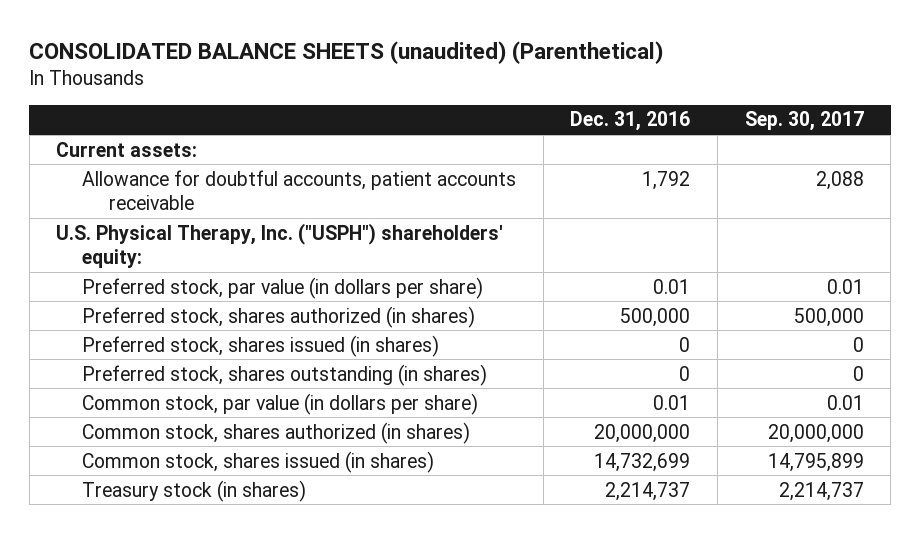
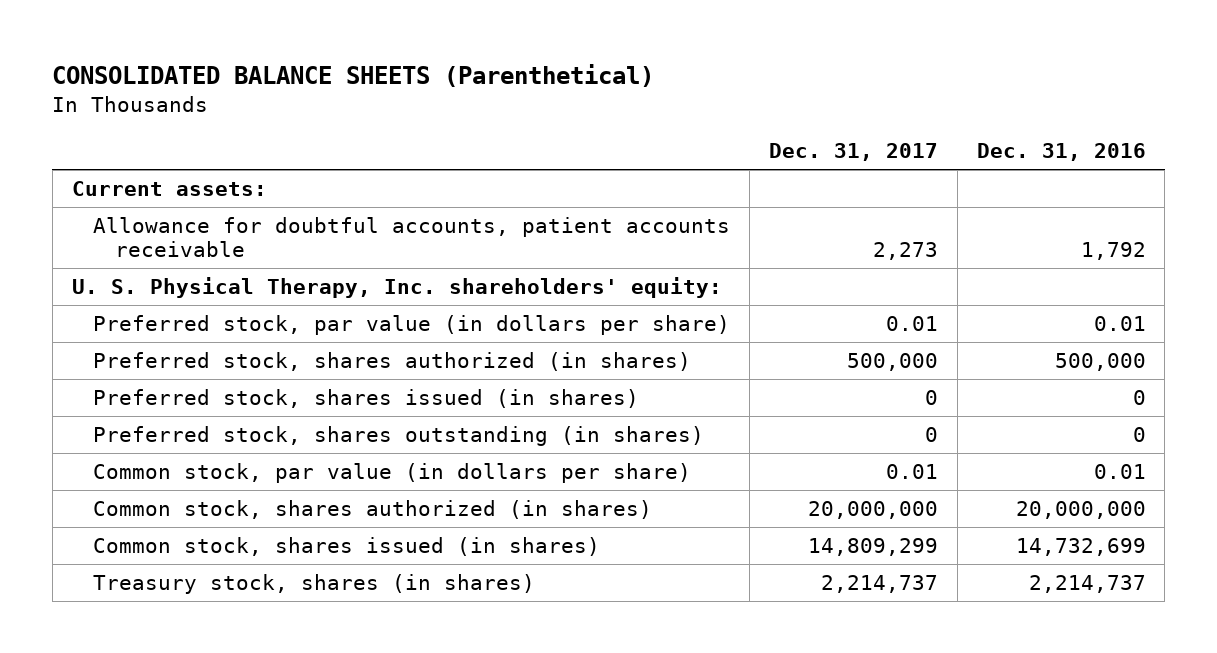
[29,41,664,65] CONSOLIDATED BALANCE SHEETS (unaudited) (Parenthetical) -> [52,64,655,88] CONSOLIDATED BALANCE SHEETS (Parenthetical)
[744,111,864,132] Sep. 30, 2017 -> none
none -> [768,143,938,162] Dec. 31, 2017
[56,222,504,268] U.S. Physical Therapy, Inc. ("USPH") shareholders' equity: -> [71,276,722,298] U. S. Physical Therapy, Inc. shareholders' equity:
[82,479,307,502] Treasury stock (in shares) -> [93,573,536,594] Treasury stock, shares (in shares)

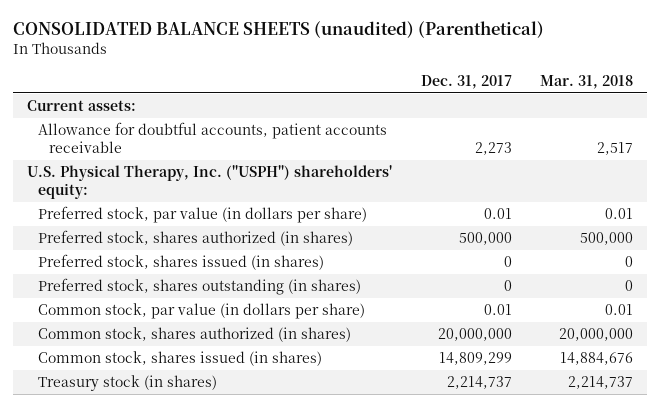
[52,64,655,88] CONSOLIDATED BALANCE SHEETS (Parenthetical) -> [13,21,545,39] CONSOLIDATED BALANCE SHEETS (unaudited) (Parenthetical)
[976,143,1146,162] Dec. 31, 2016 -> none
none -> [539,74,633,89] Mar. 31, 2018
[71,276,722,298] U. S. Physical Therapy, Inc. shareholders' equity: -> [27,165,393,199] U.S. Physical Therapy, Inc. ("USPH") shareholders' equity:
[93,573,536,594] Treasury stock, shares (in shares) -> [38,375,218,392] Treasury stock (in shares)

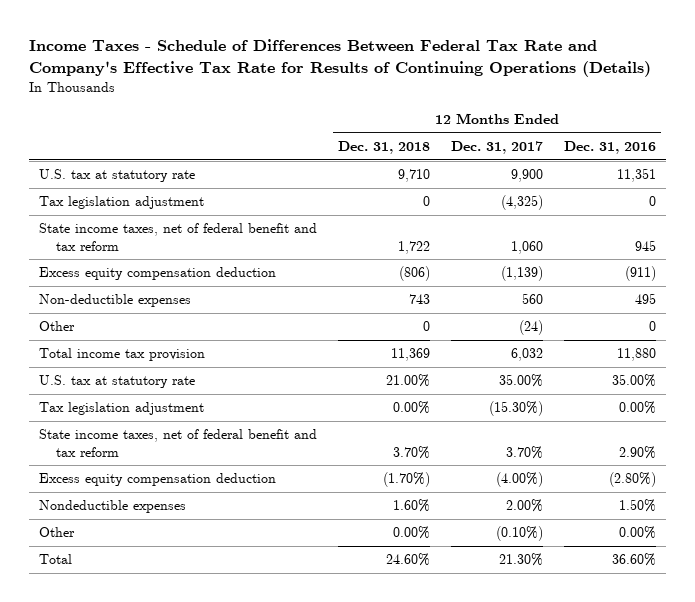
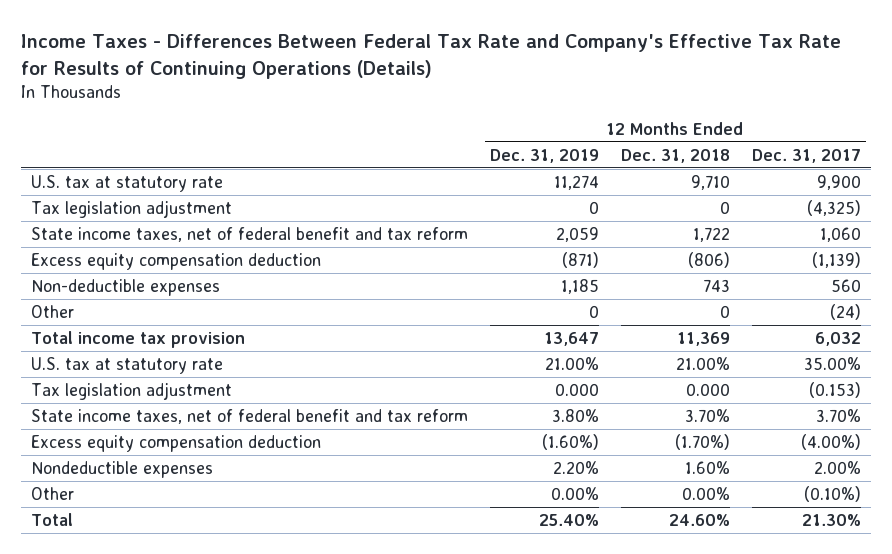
[28,38,651,77] Income Taxes - Schedule of Differences Between Federal Tax Rate and Company's Effective Tax Rate for Results of Continuing Operations (Details) -> [20,33,841,79] Income Taxes - Differences Between Federal Tax Rate and Company's Effective Tax Rate for Results of Continuing Operations (Details)
[563,141,656,155] Dec. 31, 2016 -> none
none -> [490,148,600,163] Dec. 31, 2019
[393,401,431,415] 0.00% -> [685,382,730,396] 0.000
[488,401,543,417] (15.30%) -> [808,381,861,398] (0.153)

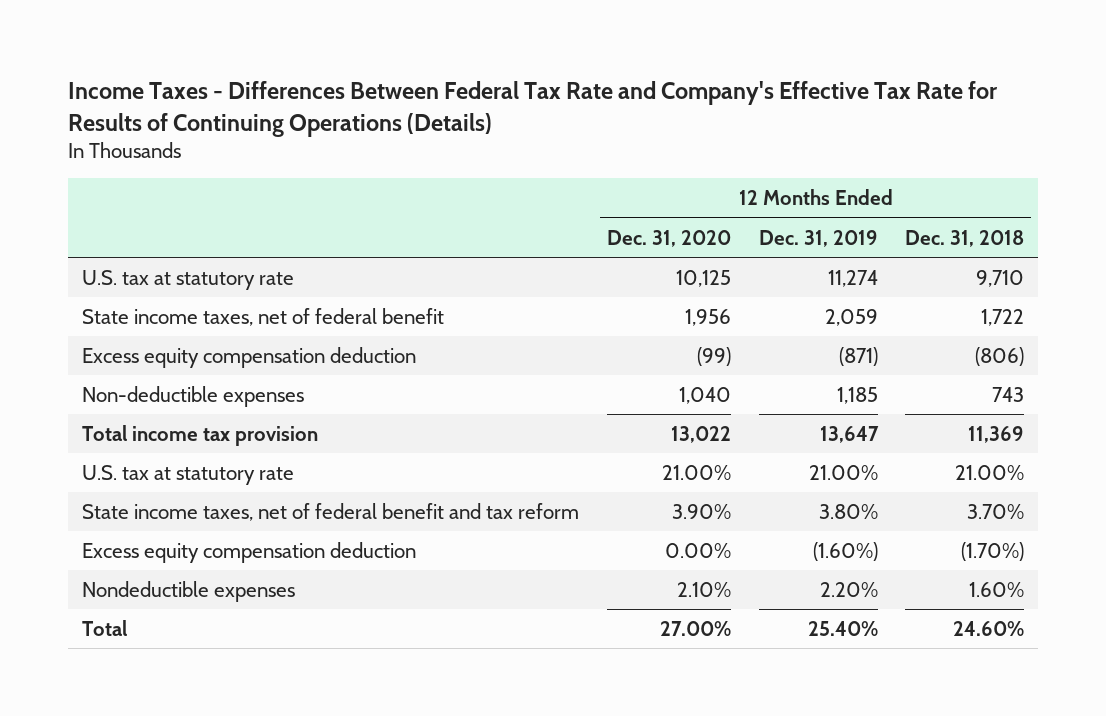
[751,148,861,163] Dec. 31, 2017 -> none
none -> [606,229,731,247] Dec. 31, 2020
[31,199,233,218] Tax legislation adjustment -> none
[31,226,469,242] State income taxes, net of federal benefit and tax reform -> [81,307,444,326] State income taxes, net of federal benefit
[31,304,75,318] Other -> none
[31,381,233,400] Tax legislation adjustment -> none
[31,486,75,500] Other -> none

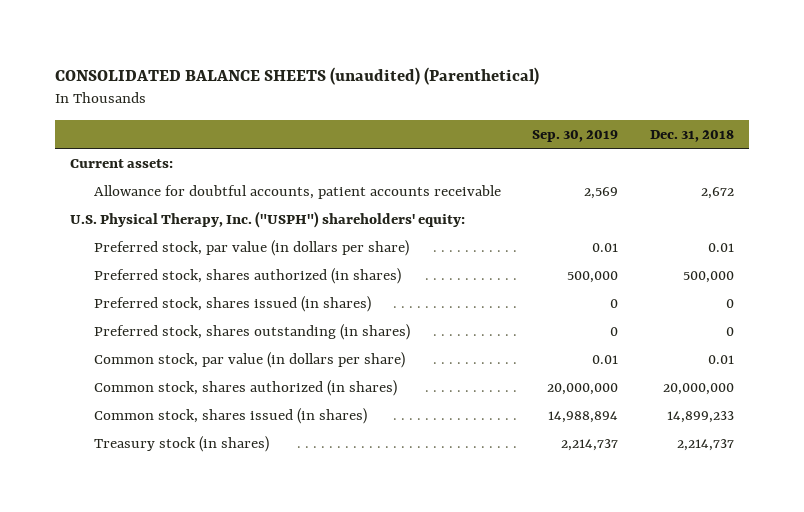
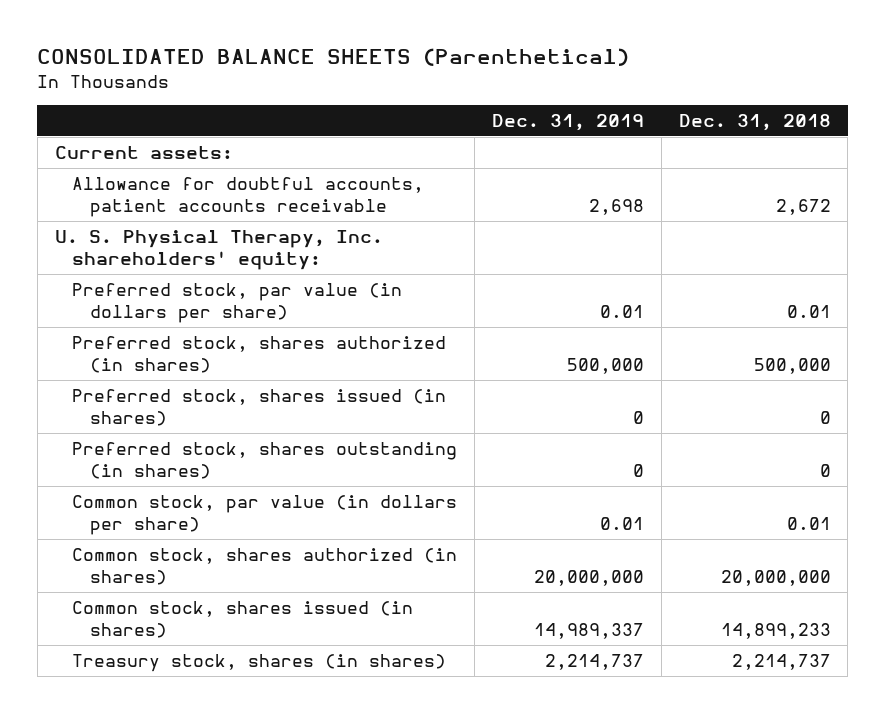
[54,66,539,85] CONSOLIDATED BALANCE SHEETS (unaudited) (Parenthetical) -> [37,48,630,67] CONSOLIDATED BALANCE SHEETS (Parenthetical)
[532,129,619,142] Sep. 30, 2019 -> none
none -> [491,114,644,132] Dec. 31, 2019
[70,210,466,228] U.S. Physical Therapy, Inc. ("USPH") shareholders' equity: -> [54,229,383,271] U. S. Physical Therapy, Inc. shareholders' equity:
[94,435,270,452] Treasury stock (in shares) -> [72,653,447,672] Treasury stock, shares (in shares)

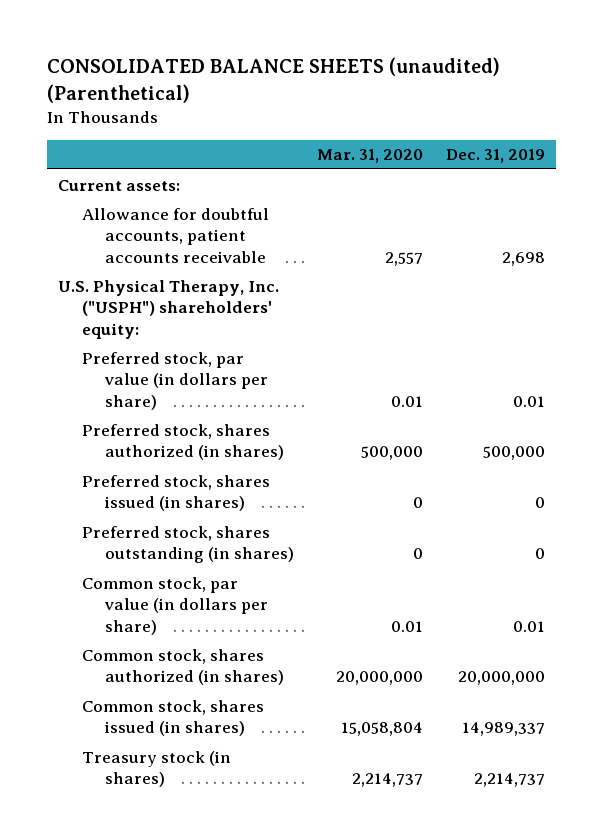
[37,48,630,67] CONSOLIDATED BALANCE SHEETS (Parenthetical) -> [46,57,500,103] CONSOLIDATED BALANCE SHEETS (unaudited) (Parenthetical)
[678,114,831,132] Dec. 31, 2018 -> none
none -> [316,149,423,164] Mar. 31, 2020
[54,229,383,271] U. S. Physical Therapy, Inc. shareholders' equity: -> [58,279,280,339] U.S. Physical Therapy, Inc. ("USPH") shareholders' equity:
[72,653,447,672] Treasury stock, shares (in shares) -> [81,750,231,788] Treasury stock (in shares)

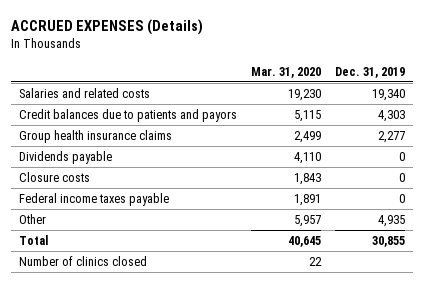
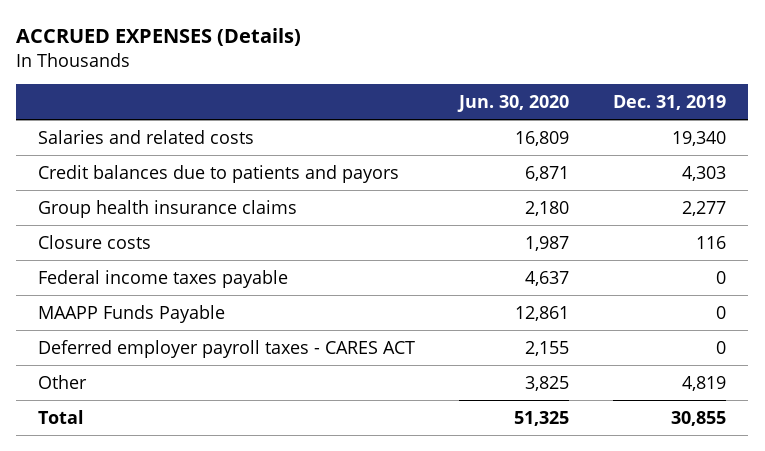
[251,66,322,78] Mar. 31, 2020 -> none
none -> [457,94,570,112] Jun. 30, 2020
[18,151,112,165] Dividends payable -> none
[399,173,406,183] 0 -> [696,235,727,249] 116
none -> [38,304,226,323] MAAPP Funds Payable
none -> [38,339,416,358] Deferred employer payroll taxes - CARES ACT
[378,215,406,228] 4,935 -> [682,375,727,391] 4,819
[18,256,147,267] Number of clinics closed -> none

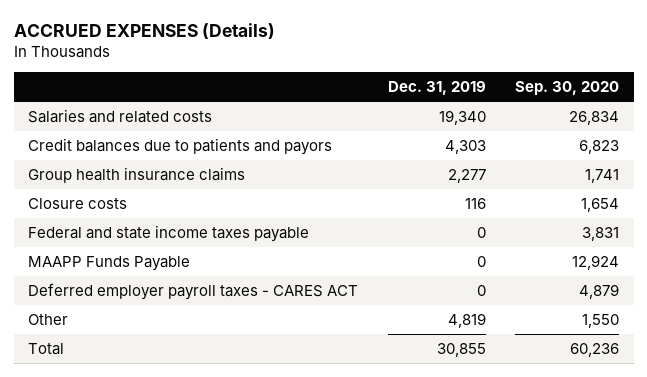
[457,94,570,112] Jun. 30, 2020 -> none
none -> [515,81,620,96] Sep. 30, 2020
[38,269,289,288] Federal income taxes payable -> [28,225,310,243] Federal and state income taxes payable

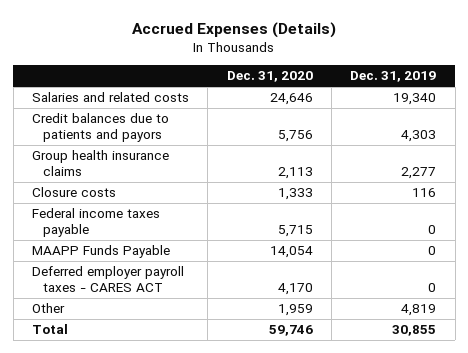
[13,22,275,39] ACCRUED EXPENSES (Details) -> [132,21,337,38] Accrued Expenses (Details)
[515,81,620,96] Sep. 30, 2020 -> none
none -> [226,71,313,83] Dec. 31, 2020
[28,225,310,243] Federal and state income taxes payable -> [31,208,160,238] Federal income taxes payable

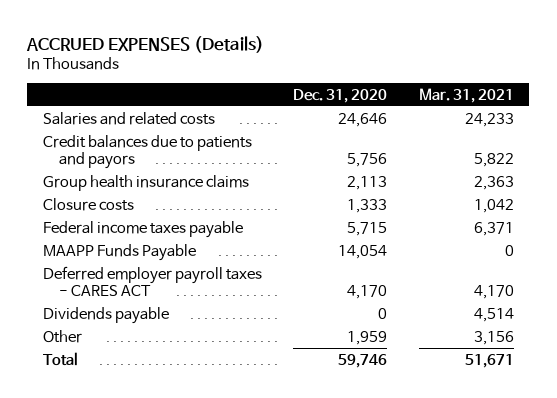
[132,21,337,38] Accrued Expenses (Details) -> [26,35,265,53] ACCRUED EXPENSES (Details)
[350,71,437,83] Dec. 31, 2019 -> none
none -> [418,87,514,103] Mar. 31, 2021
none -> [43,306,170,324] Dividends payable

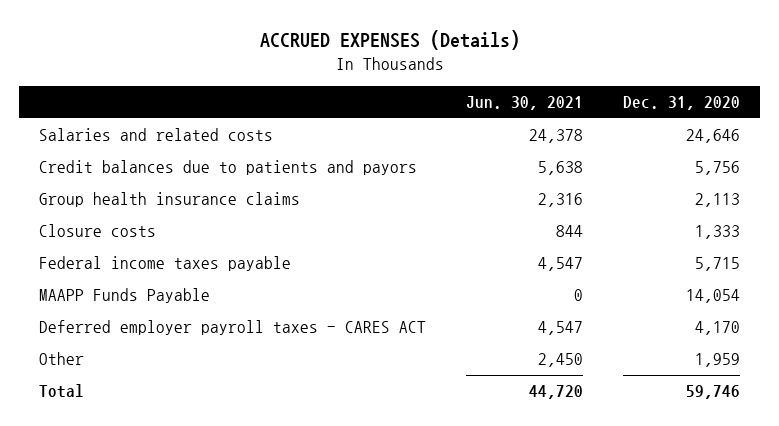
[418,87,514,103] Mar. 31, 2021 -> none
none -> [466,96,584,111] Jun. 30, 2021
[43,306,170,324] Dividends payable -> none

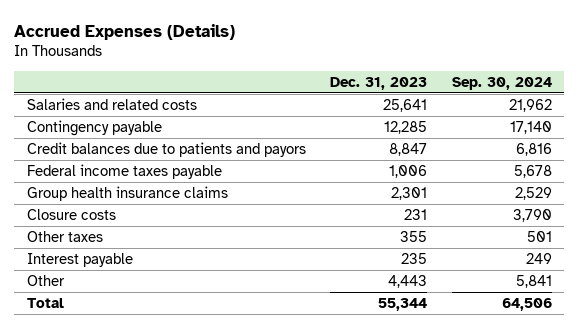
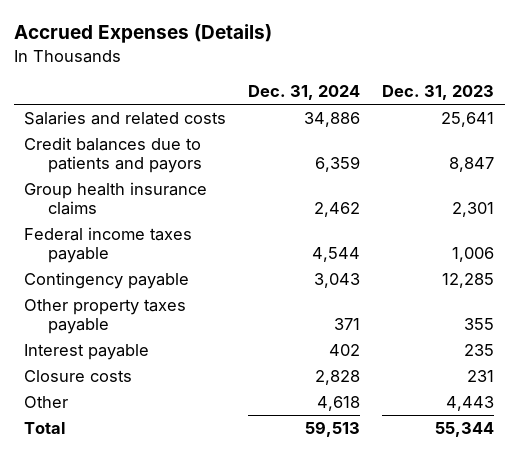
[451,76,552,90] Sep. 30, 2024 -> none
none -> [248,85,361,101] Dec. 31, 2024
[26,163,222,179] Federal income taxes payable -> [24,227,193,264] Federal income taxes payable
[26,119,162,136] Contingency payable -> [24,272,190,290] Contingency payable
[26,230,103,242] Other taxes -> [24,299,187,335] Other property taxes payable
[26,208,116,220] Closure costs -> [24,370,133,383] Closure costs

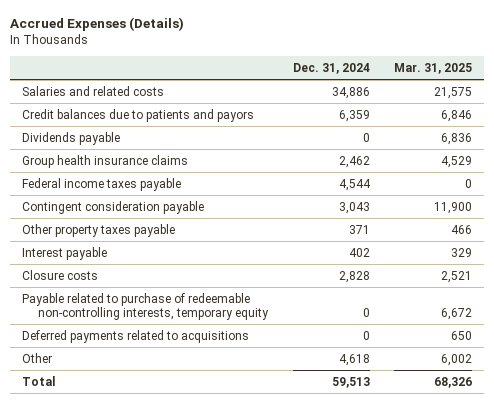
[381,85,494,101] Dec. 31, 2023 -> none
none -> [393,62,472,74] Mar. 31, 2025
none -> [22,131,121,145] Dividends payable
[24,272,190,290] Contingency payable -> [22,200,205,214] Contingent consideration payable
none -> [22,292,270,320] Payable related to purchase of redeemable non-controlling interests, temporary equity
none -> [22,329,250,343] Deferred payments related to acquisitions

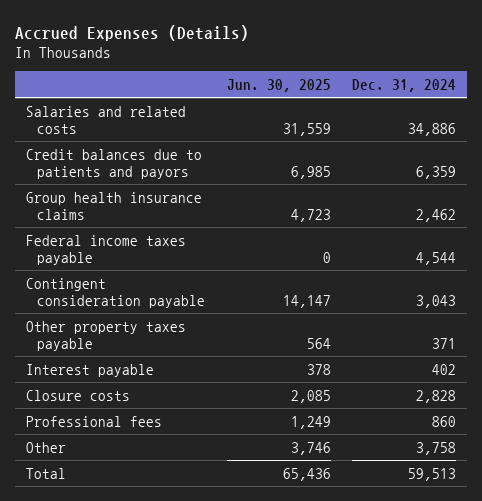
[393,62,472,74] Mar. 31, 2025 -> none
none -> [226,78,331,92] Jun. 30, 2025
[22,131,121,145] Dividends payable -> none
[22,292,270,320] Payable related to purchase of redeemable non-controlling interests, temporary equity -> none
[22,329,250,343] Deferred payments related to acquisitions -> none
none -> [26,415,163,427] Professional fees
[338,353,370,366] 4,618 -> [416,441,457,455] 3,758

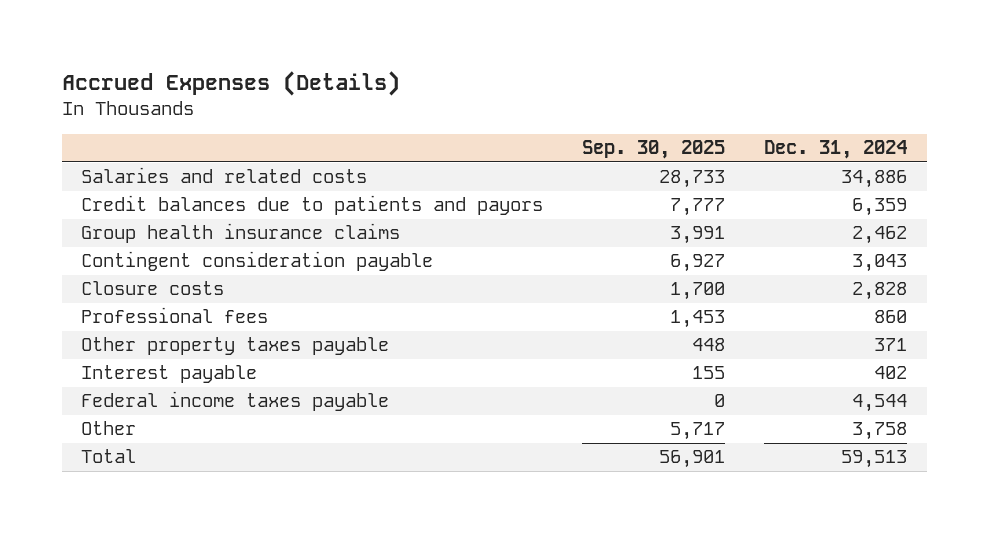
[226,78,331,92] Jun. 30, 2025 -> none
none -> [582,140,726,160] Sep. 30, 2025
[26,320,187,351] Other property taxes payable -> [81,337,390,356] Other property taxes payable
[26,363,155,377] Interest payable -> [81,365,258,384] Interest payable
[26,234,187,265] Federal income taxes payable -> [81,391,390,412] Federal income taxes payable

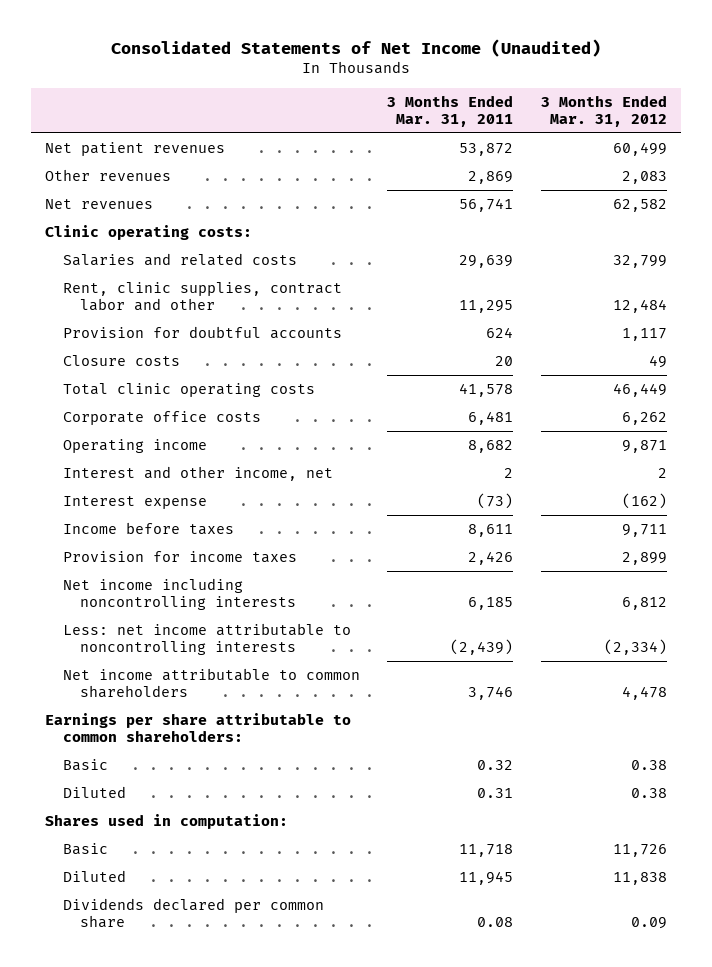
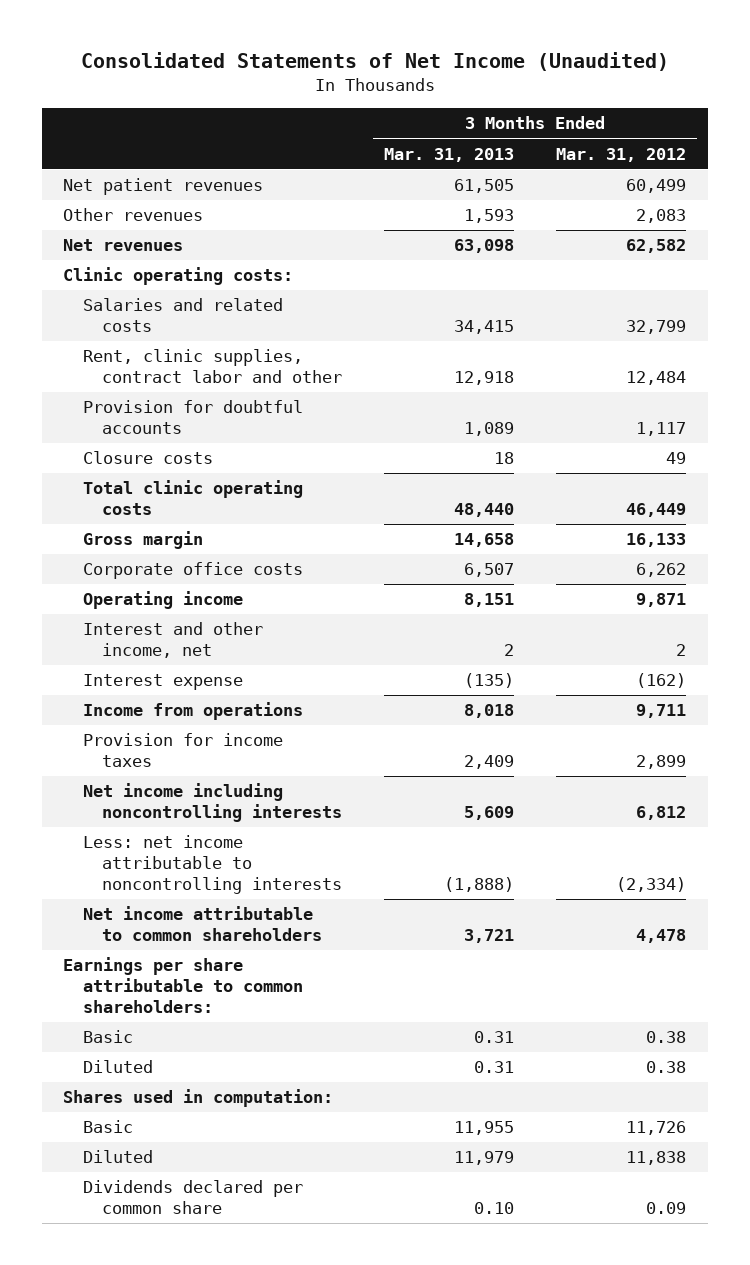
[387,94,514,127] 3 Months Ended Mar. 31, 2011 -> none
none -> [384,147,515,162] Mar. 31, 2013
none -> [82,531,203,550] Gross margin
[62,522,234,536] Income before taxes -> [82,702,303,721] Income from operations

